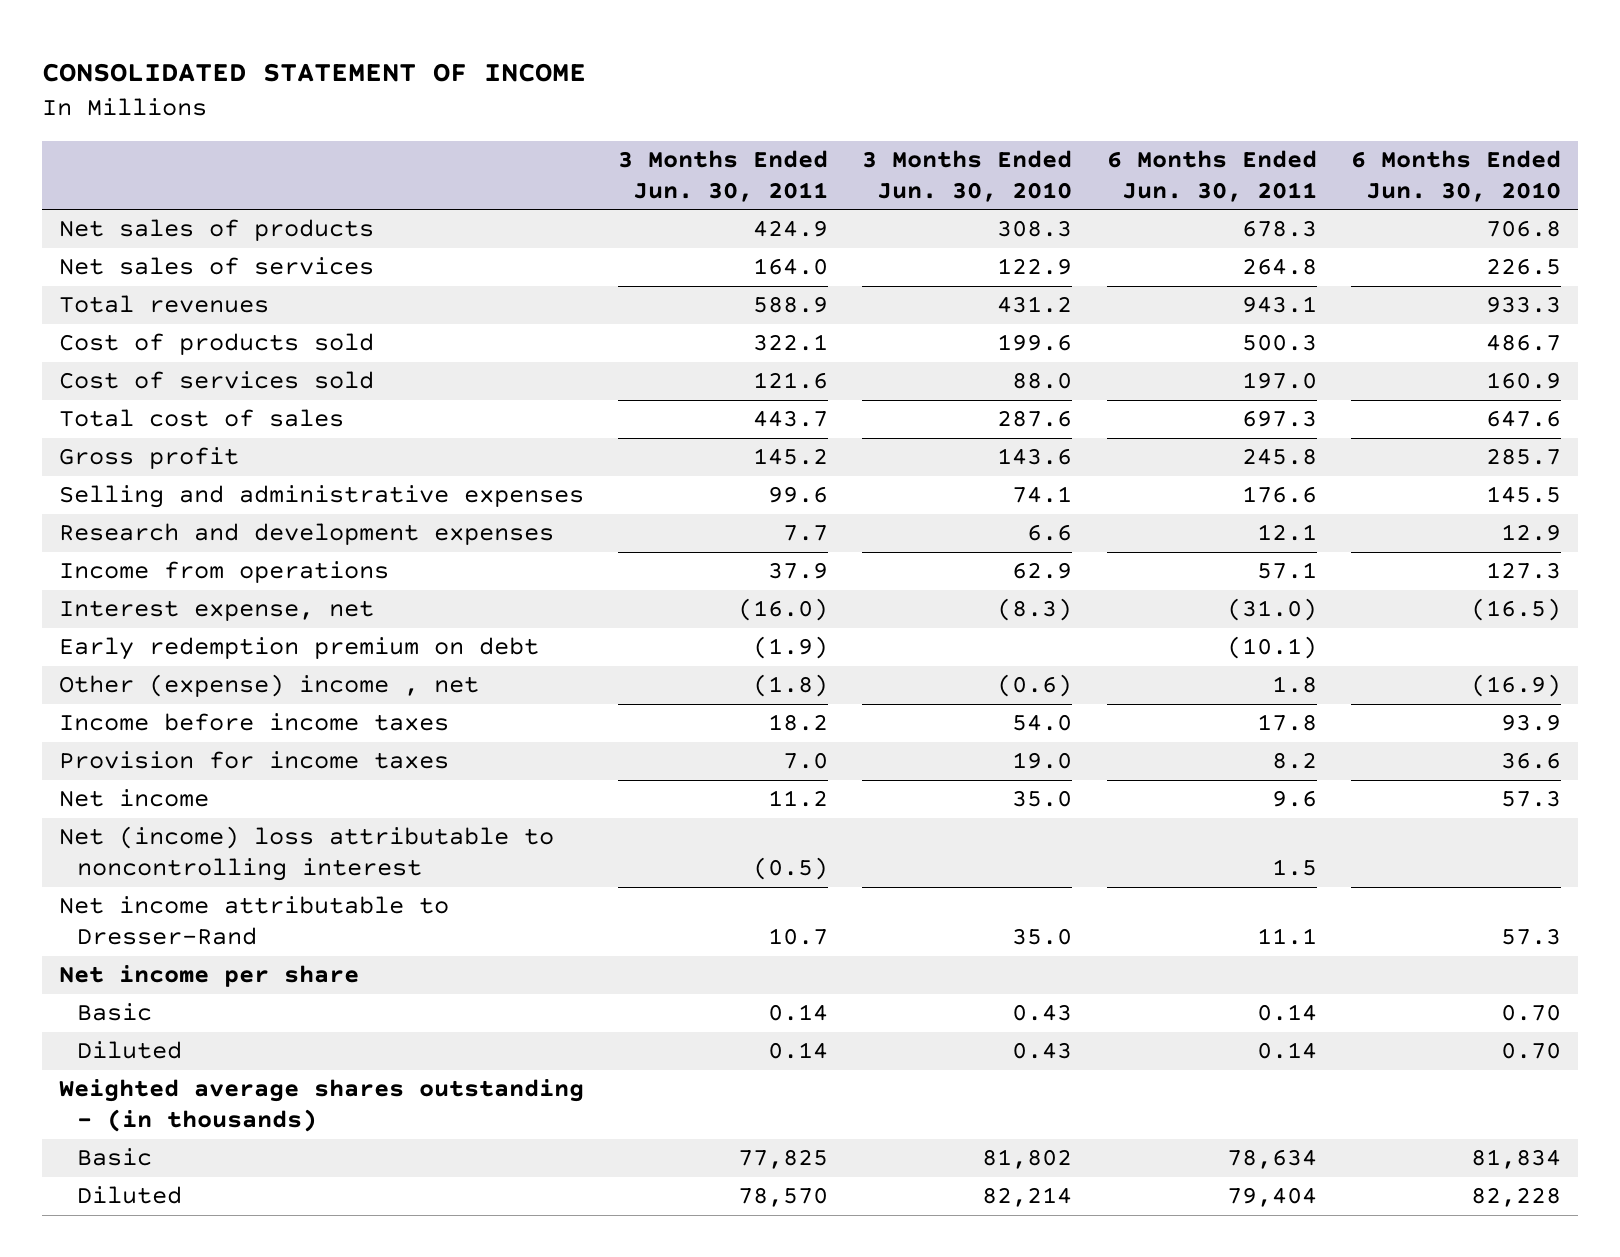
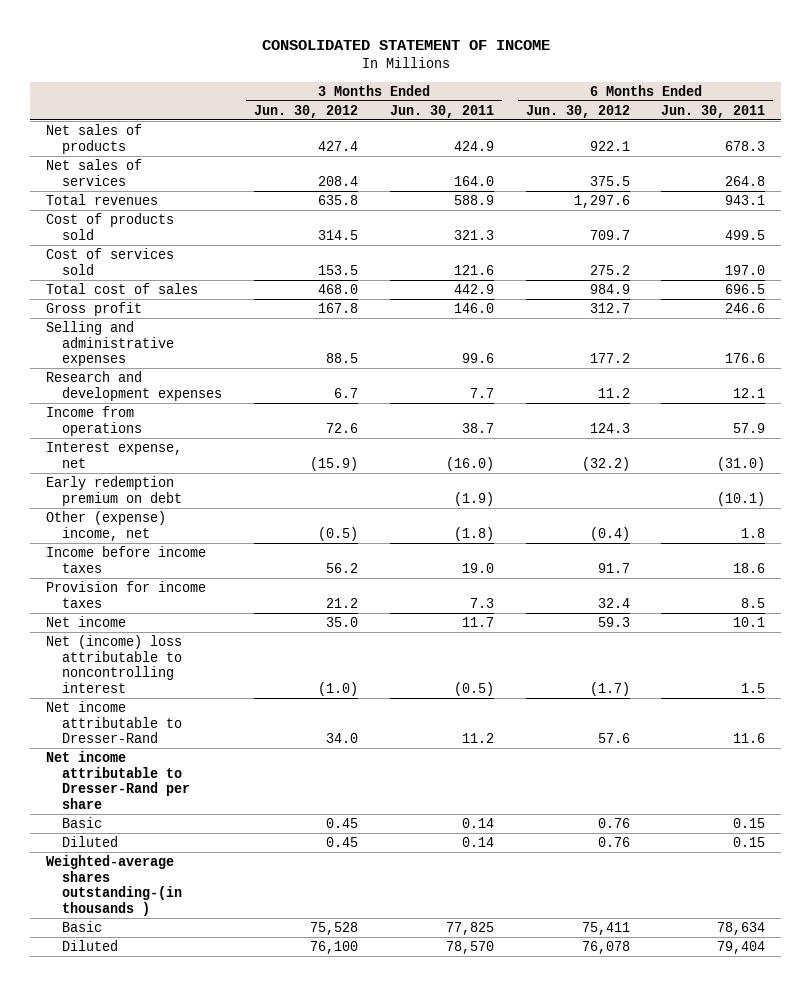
[862,149,1073,202] 3 Months Ended Jun. 30, 2010 -> none
[1350,149,1561,202] 6 Months Ended Jun. 30, 2010 -> none
none -> [254,104,359,118] Jun. 30, 2012
none -> [525,104,630,118] Jun. 30, 2012
[753,334,829,352] 322.1 -> [453,229,494,240] 321.3
[1241,334,1317,352] 500.3 -> [725,229,766,240] 499.5
[753,410,829,428] 443.7 -> [453,283,494,294] 442.9
[1241,410,1317,428] 697.3 -> [725,283,766,294] 696.5
[753,448,829,466] 145.2 -> [453,302,494,313] 146.0
[1241,448,1317,466] 245.8 -> [725,302,766,313] 246.6
[768,562,829,580] 37.9 -> [461,422,494,433] 38.7
[1256,562,1317,580] 57.1 -> [733,422,766,433] 57.9
[59,674,480,698] Other (expense) income , net -> [45,510,166,541] Other (expense) income, net
[768,714,829,732] 18.2 -> [461,562,494,573] 19.0
[1256,714,1317,732] 17.8 -> [733,562,766,573] 18.6
[783,752,829,770] 7.0 -> [469,597,494,608] 7.3
[1271,752,1317,770] 8.2 -> [741,597,766,608] 8.5
[768,790,829,808] 11.2 -> [461,616,494,627] 11.7
[1271,790,1317,808] 9.6 -> [733,616,766,627] 10.1
[768,928,829,946] 10.7 -> [461,733,494,744] 11.2
[1256,928,1317,946] 11.1 -> [733,733,766,744] 11.6
[59,965,360,988] Net income per share -> [45,750,191,810] Net income attributable to Dresser-Rand per share
[1256,1004,1317,1022] 0.14 -> [733,817,766,828] 0.15
[1256,1042,1317,1060] 0.14 -> [733,836,766,847] 0.15
[59,1079,585,1133] Weighted average shares outstanding - (in thousands) -> [45,854,183,917] Weighted-average shares outstanding-(in thousands )

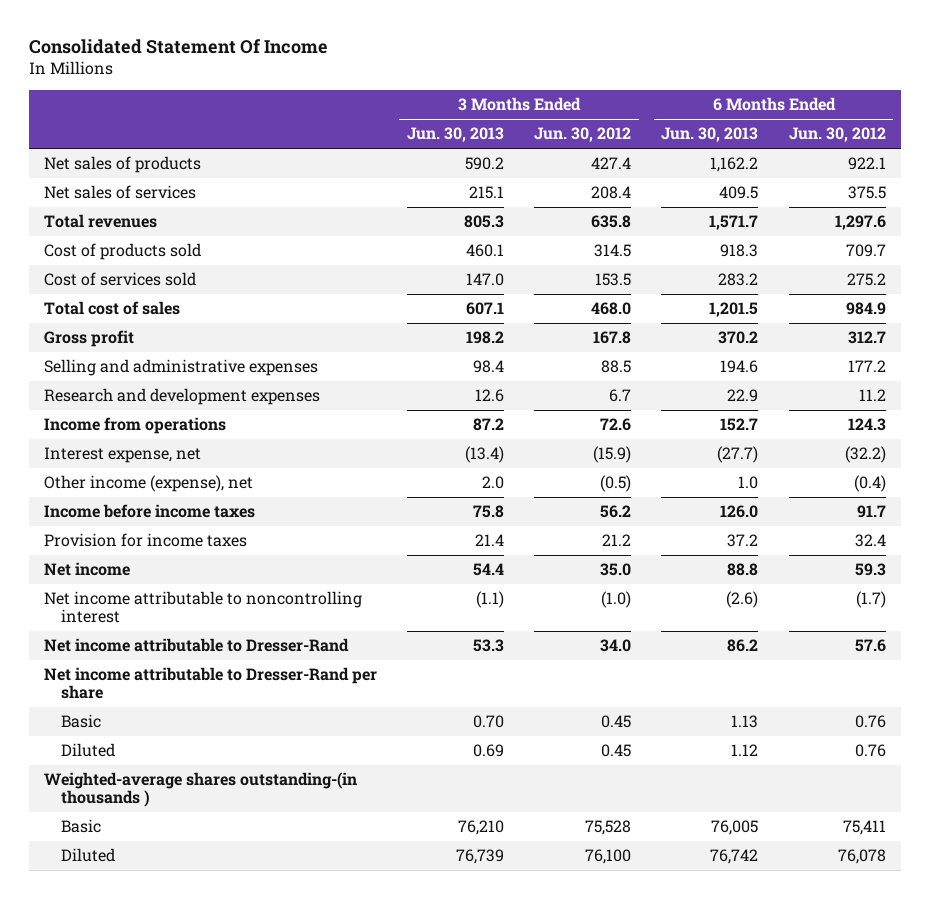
[261,40,550,51] CONSOLIDATED STATEMENT OF INCOME -> [28,39,328,55] Consolidated Statement Of Income
[389,104,494,118] Jun. 30, 2011 -> none
[661,104,766,118] Jun. 30, 2011 -> none
none -> [406,127,504,143] Jun. 30, 2013
none -> [661,127,759,143] Jun. 30, 2013
[45,475,183,506] Early redemption premium on debt -> none
[45,510,166,541] Other (expense) income, net -> [43,475,253,493] Other income (expense), net
[45,634,183,694] Net (income) loss attributable to noncontrolling interest -> [43,591,362,624] Net income attributable to noncontrolling interest

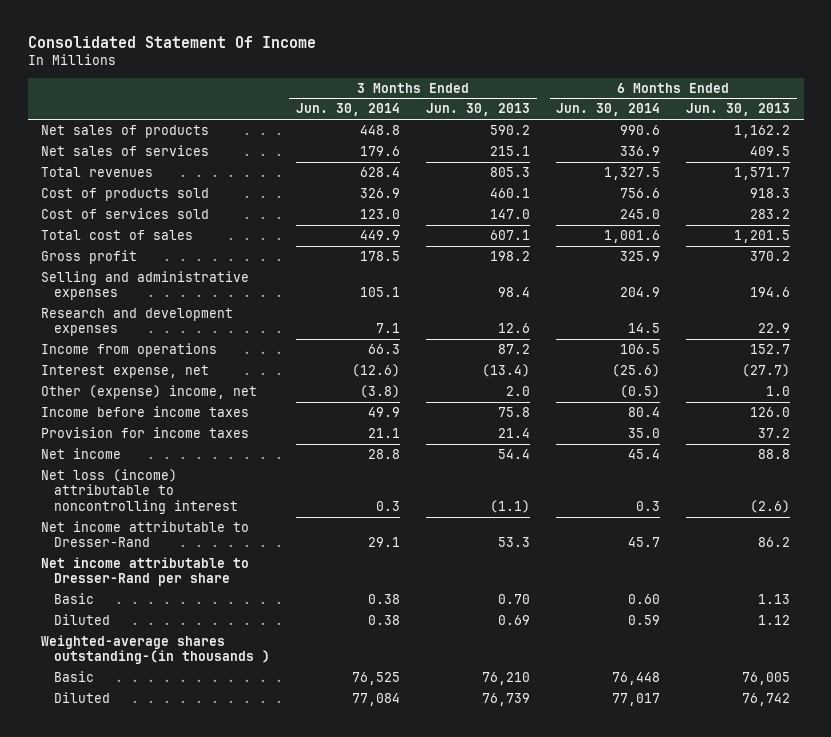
[534,127,632,143] Jun. 30, 2012 -> none
[788,127,886,143] Jun. 30, 2012 -> none
none -> [295,103,400,117] Jun. 30, 2014
none -> [556,103,661,117] Jun. 30, 2014
[43,475,253,493] Other income (expense), net -> [40,384,257,399] Other (expense) income, net
[43,591,362,624] Net income attributable to noncontrolling interest -> [40,468,238,514] Net loss (income) attributable to noncontrolling interest

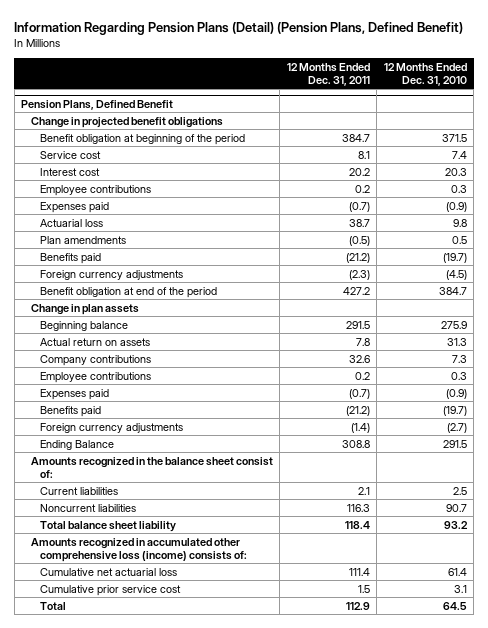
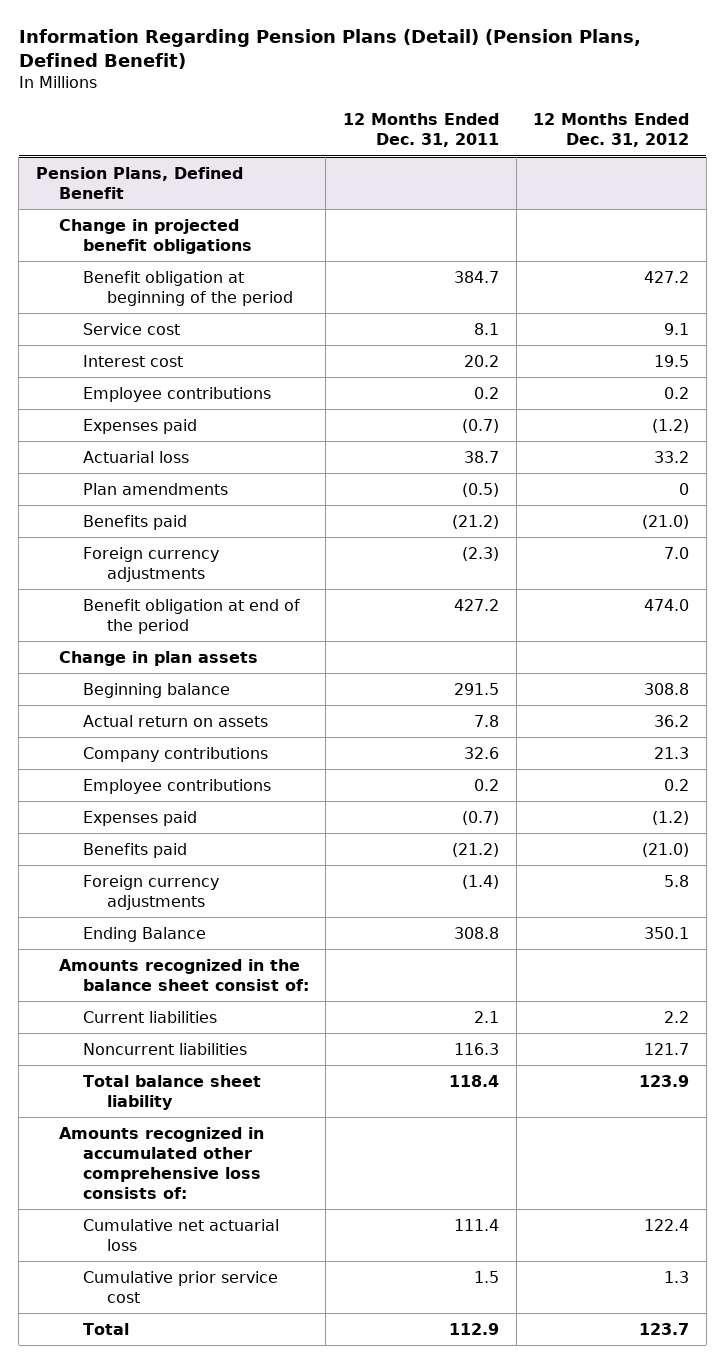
[383,62,467,86] 12 Months Ended Dec. 31, 2010 -> none
none -> [533,113,690,148] 12 Months Ended Dec. 31, 2012
[30,537,247,562] Amounts recognized in accumulated other comprehensive loss (income) consists of: -> [59,1126,265,1199] Amounts recognized in accumulated other comprehensive loss consists of:

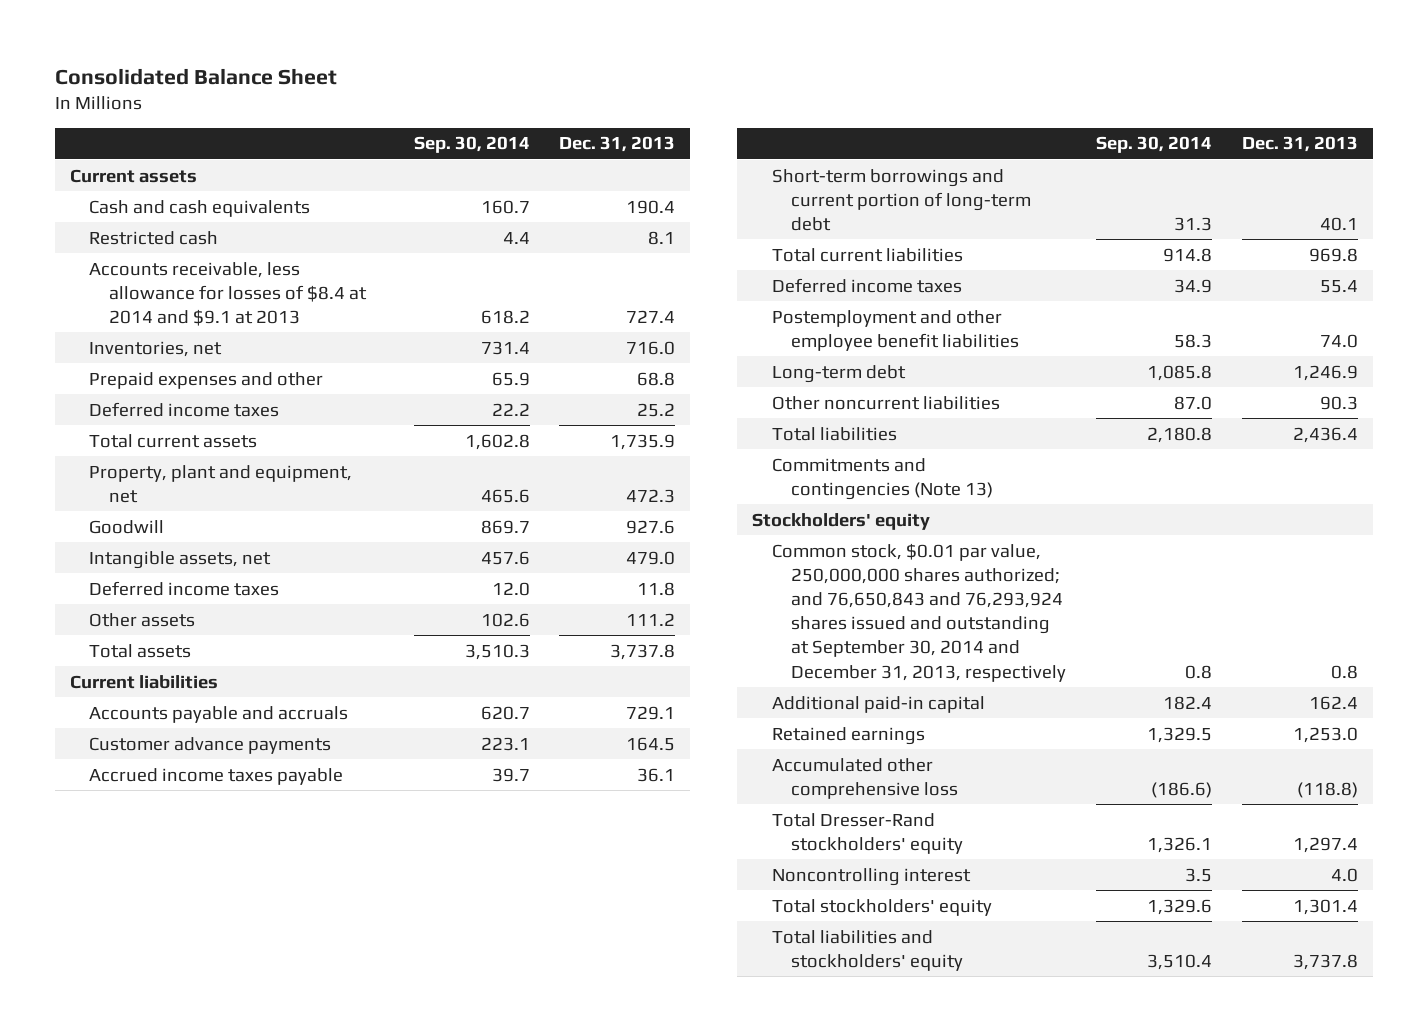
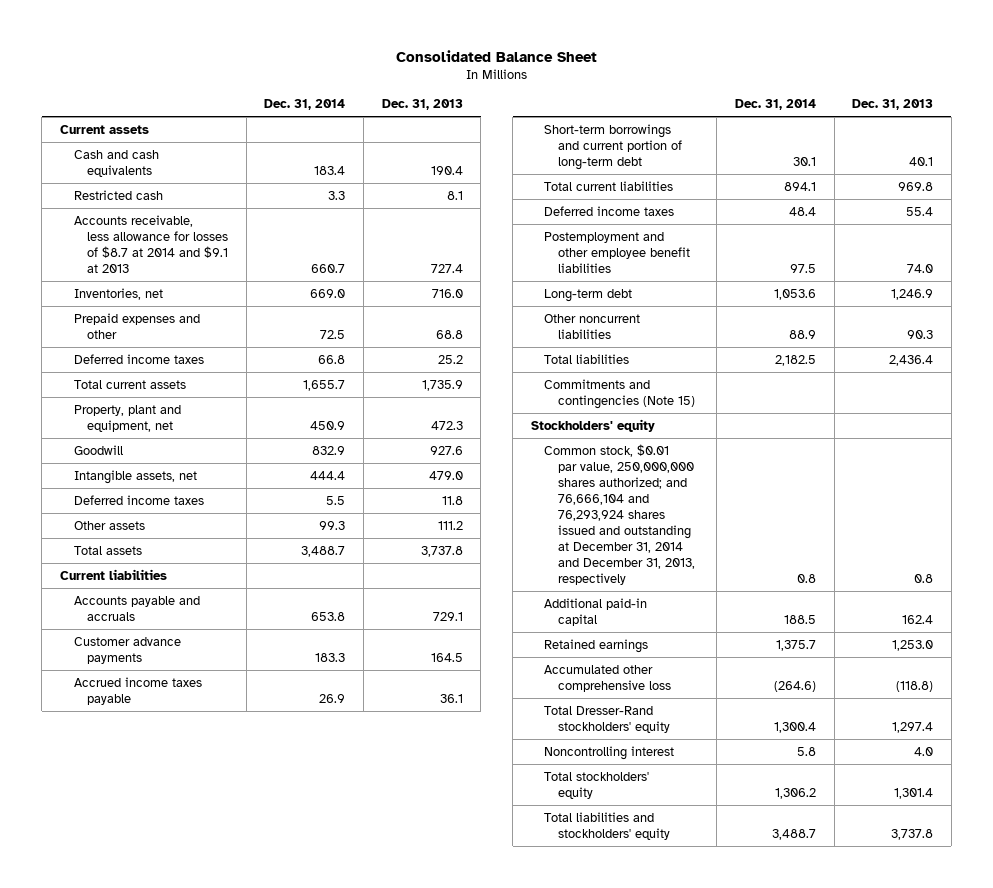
[413,136,530,154] Sep. 30, 2014 -> none
none -> [264,99,346,111] Dec. 31, 2014
[89,261,368,326] Accounts receivable, less allowance for losses of $8.4 at 2014 and $9.1 at 2013 -> [73,214,229,273] Accounts receivable, less allowance for losses of $8.7 at 2014 and $9.1 at 2013
[771,457,994,500] Commitments and contingencies (Note 13) -> [544,378,695,409] Commitments and contingencies (Note 15)
[771,542,1067,682] Common stock, $0.01 par value, 250,000,000 shares authorized; and 76,650,843 and 76,293,924 shares issued and outstanding at September 30, 2014 and December 31, 2013, respectively -> [544,443,695,585] Common stock, $0.01 par value, 250,000,000 shares authorized; and 76,666,104 and 76,293,924 shares issued and outstanding at December 31, 2014 and December 31, 2013, respectively

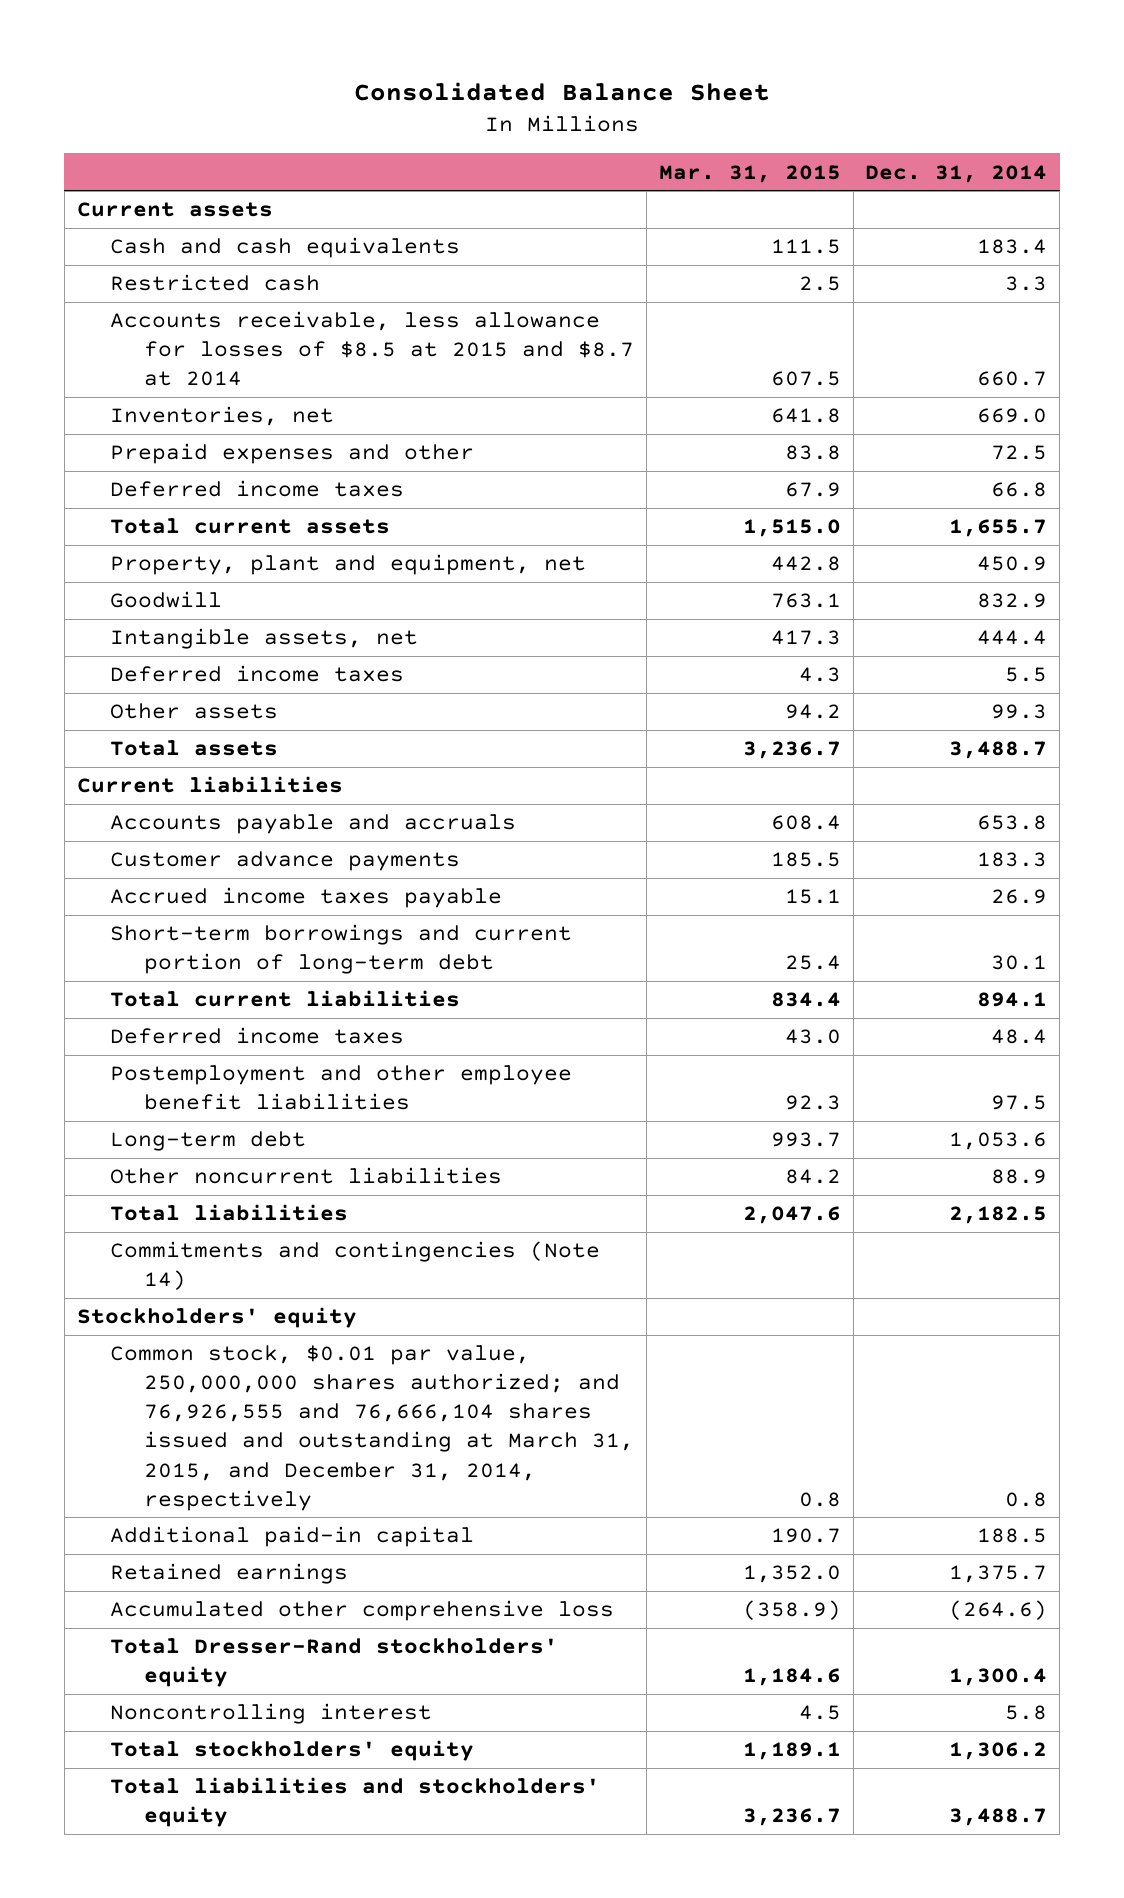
[381,99,463,111] Dec. 31, 2013 -> none
none -> [658,164,841,183] Mar. 31, 2015
[73,214,229,273] Accounts receivable, less allowance for losses of $8.7 at 2014 and $9.1 at 2013 -> [110,311,635,387] Accounts receivable, less allowance for losses of $8.5 at 2015 and $8.7 at 2014
[544,378,695,409] Commitments and contingencies (Note 15) -> [110,1241,601,1291] Commitments and contingencies (Note 14)
[544,443,695,585] Common stock, $0.01 par value, 250,000,000 shares authorized; and 76,666,104 and 76,293,924 shares issued and outstanding at December 31, 2014 and December 31, 2013, respectively -> [110,1345,635,1511] Common stock, $0.01 par value, 250,000,000 shares authorized; and 76,926,555 and 76,666,104 shares issued and outstanding at March 31, 2015, and December 31, 2014, respectively

